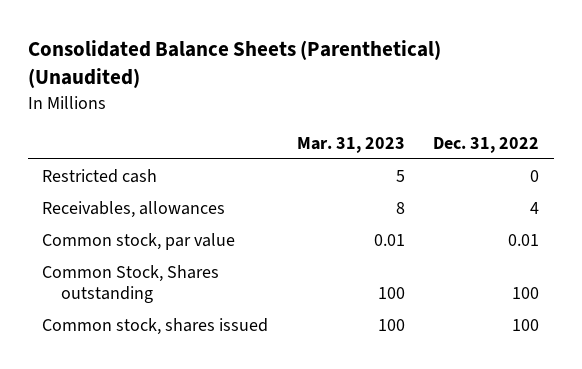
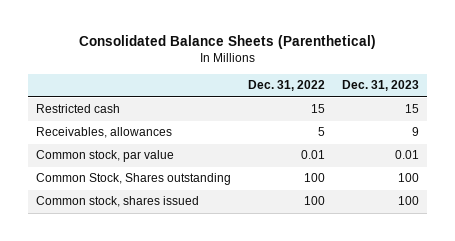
[28,40,442,89] Consolidated Balance Sheets (Parenthetical) (Unaudited) -> [78,35,376,50] Consolidated Balance Sheets (Parenthetical)
[296,136,405,153] Mar. 31, 2023 -> none
none -> [341,80,419,92] Dec. 31, 2023
[530,169,540,182] 0 -> [311,104,326,114] 15
[530,201,540,214] 4 -> [318,127,326,137] 5

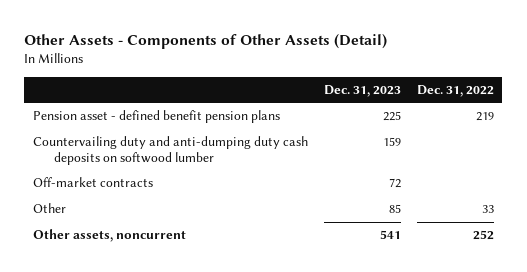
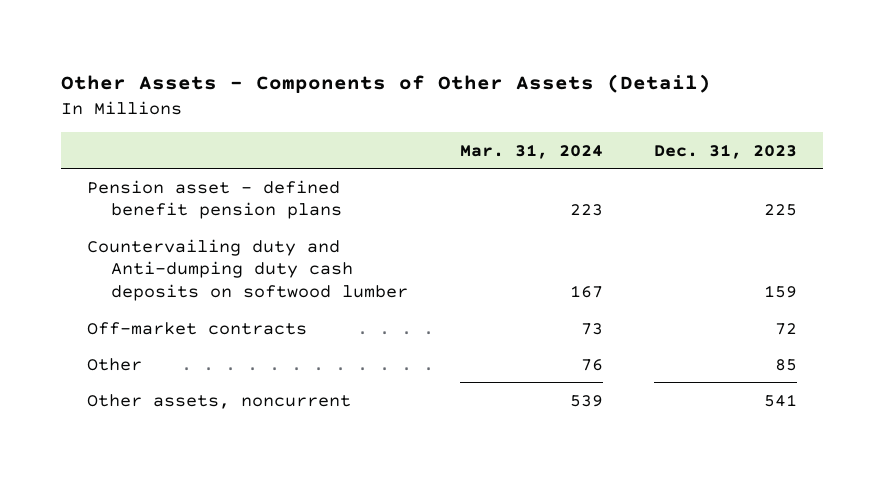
[417,84,495,97] Dec. 31, 2022 -> none
none -> [459,143,603,159] Mar. 31, 2024
[32,136,308,165] Countervailing duty and anti-dumping duty cash deposits on softwood lumber -> [86,238,409,302] Countervailing duty and Anti-dumping duty cash deposits on softwood lumber

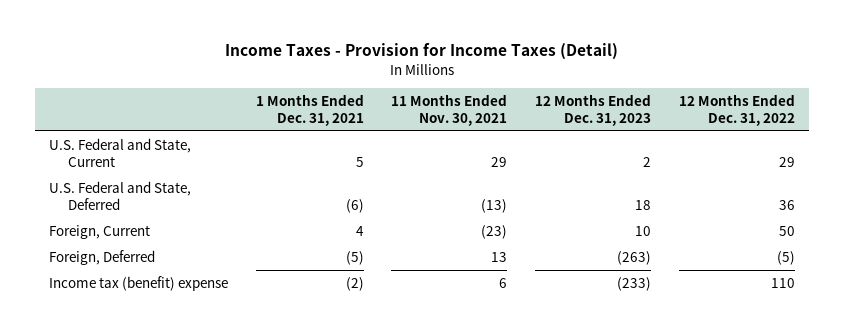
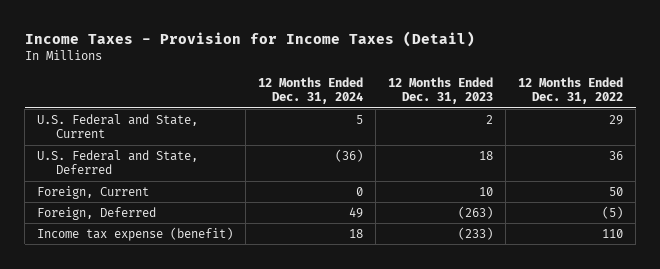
[255,94,364,126] 1 Months Ended Dec. 31, 2021 -> none
[391,94,508,126] 11 Months Ended Nov. 30, 2021 -> none
none -> [258,76,364,105] 12 Months Ended Dec. 31, 2024
[49,275,229,291] Income tax (benefit) expense -> [37,226,234,241] Income tax expense (benefit)

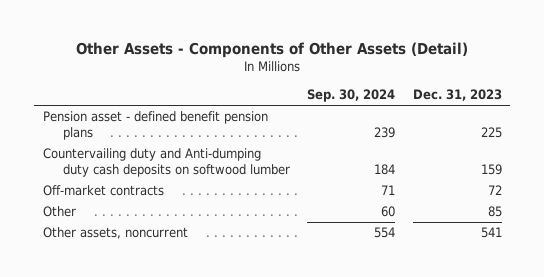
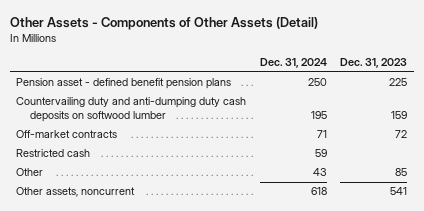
[307,89,396,103] Sep. 30, 2024 -> none
none -> [259,58,327,69] Dec. 31, 2024
[42,148,290,178] Countervailing duty and Anti-dumping duty cash deposits on softwood lumber -> [16,97,247,123] Countervailing duty and anti-dumping duty cash deposits on softwood lumber
none -> [16,149,91,158] Restricted cash

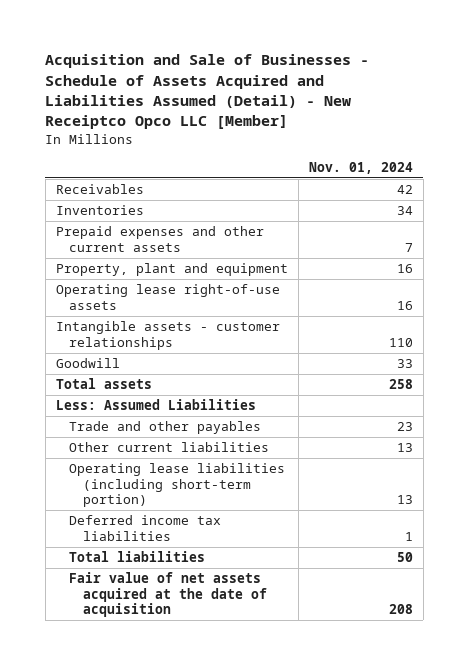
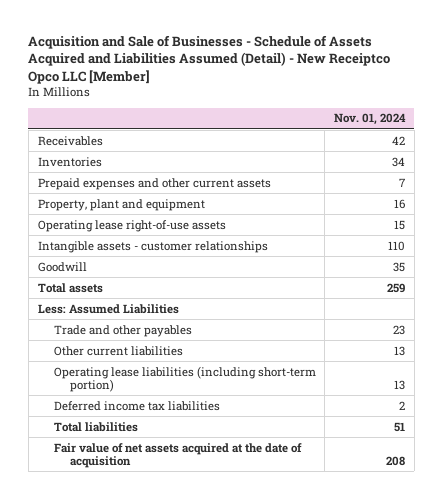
[396,300,413,310] 16 -> [394,219,406,230] 15
[396,359,413,369] 33 -> [393,261,406,272] 35
[388,379,413,390] 258 -> [387,282,406,293] 259
[404,531,413,541] 1 -> [399,400,406,410] 2
[396,552,413,563] 50 -> [394,421,406,432] 51

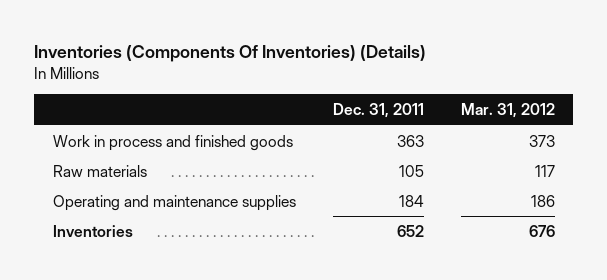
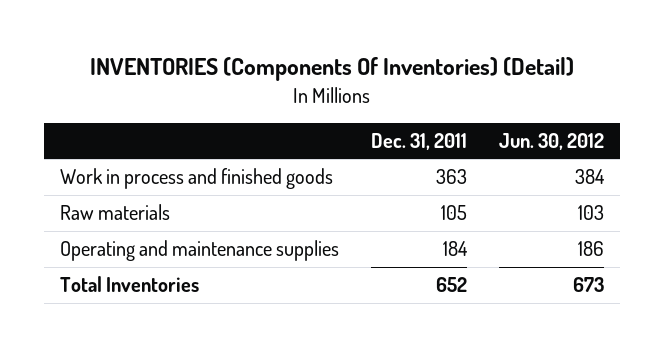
[34,45,427,63] Inventories (Components Of Inventories) (Details) -> [90,57,575,82] INVENTORIES (Components Of Inventories) (Detail)
[460,103,555,119] Mar. 31, 2012 -> none
none -> [499,133,605,151] Jun. 30, 2012
[52,224,133,237] Inventories -> [59,276,199,293] Total Inventories

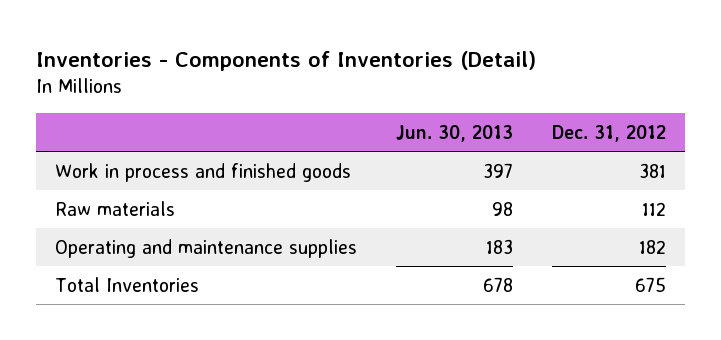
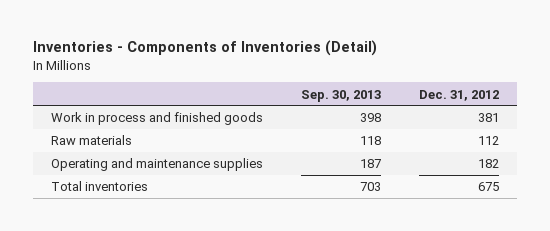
[396,124,514,142] Jun. 30, 2013 -> none
none -> [300,89,381,102] Sep. 30, 2013
[55,276,200,292] Total Inventories -> [51,181,149,192] Total inventories

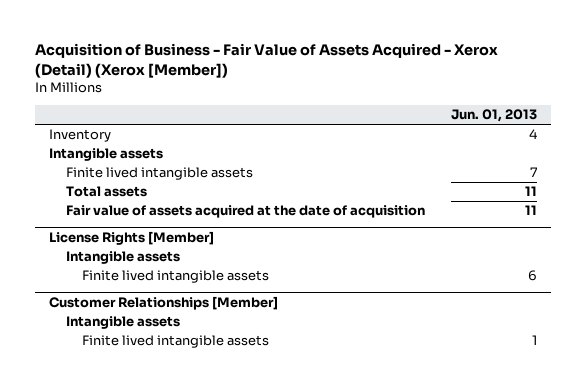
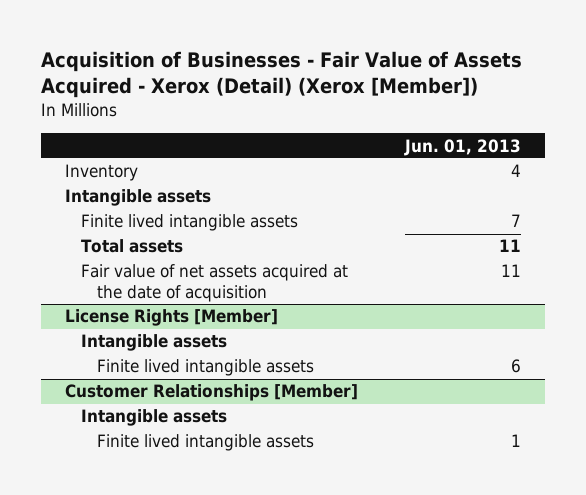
[35,43,499,79] Acquisition of Business - Fair Value of Assets Acquired - Xerox (Detail) (Xerox [Member]) -> [40,51,522,99] Acquisition of Businesses - Fair Value of Assets Acquired - Xerox (Detail) (Xerox [Member])
[65,205,425,219] Fair value of assets acquired at the date of acquisition -> [80,264,348,302] Fair value of net assets acquired at the date of acquisition

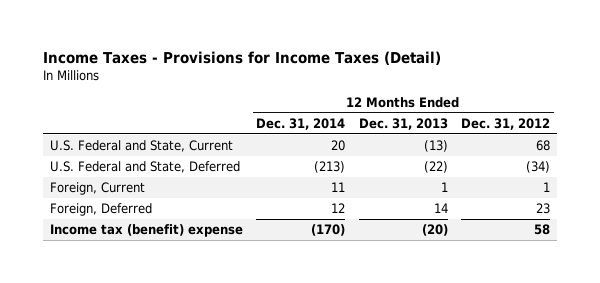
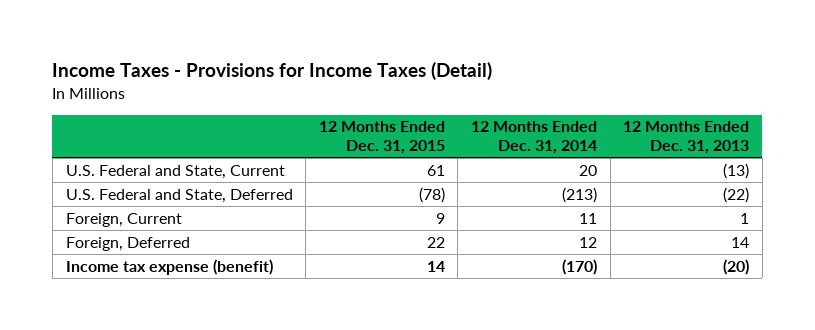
[461,117,551,130] Dec. 31, 2012 -> none
none -> [318,121,445,154] 12 Months Ended Dec. 31, 2015
[50,223,244,237] Income tax (benefit) expense -> [65,258,273,275] Income tax expense (benefit)

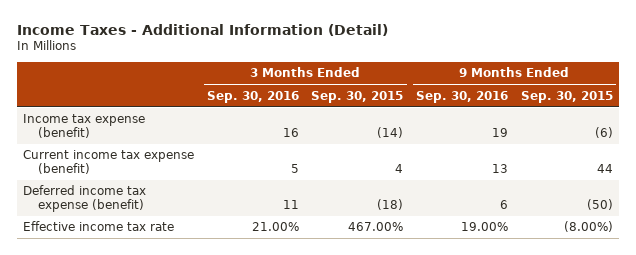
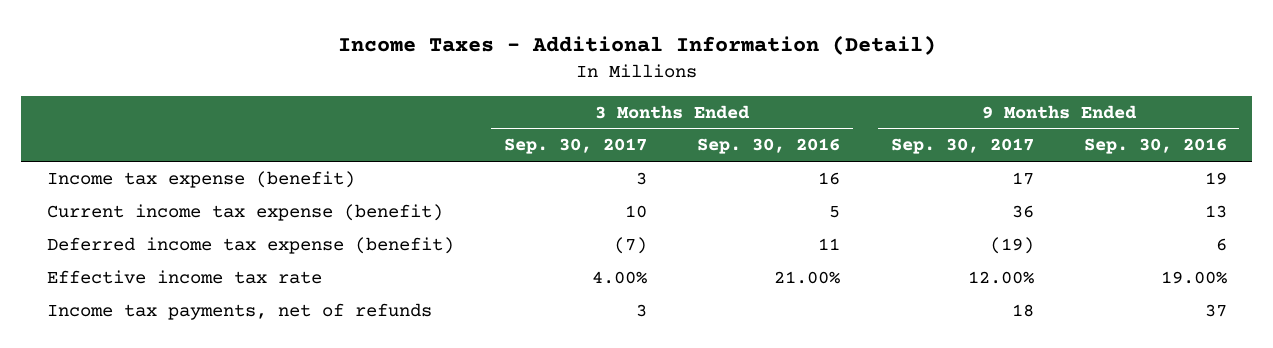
[311,90,404,103] Sep. 30, 2015 -> none
[520,90,613,103] Sep. 30, 2015 -> none
none -> [503,138,647,155] Sep. 30, 2017
none -> [890,138,1034,155] Sep. 30, 2017
none -> [46,302,432,320] Income tax payments, net of refunds

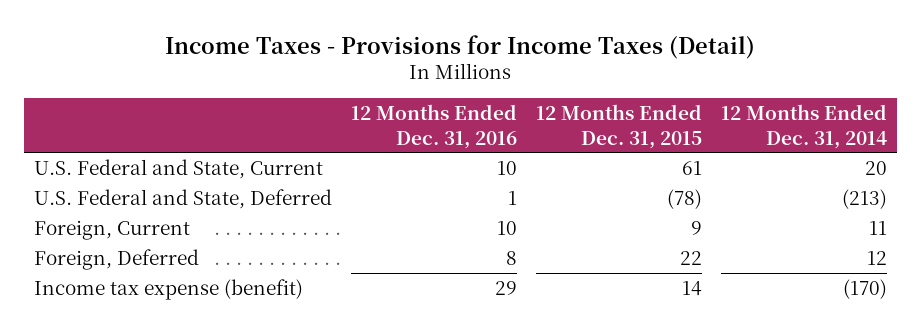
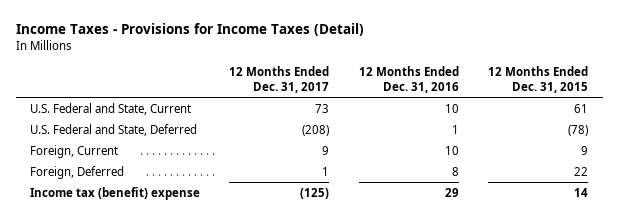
[721,104,888,149] 12 Months Ended Dec. 31, 2014 -> none
none -> [229,66,330,93] 12 Months Ended Dec. 31, 2017
[33,278,303,300] Income tax expense (benefit) -> [30,186,201,200] Income tax (benefit) expense

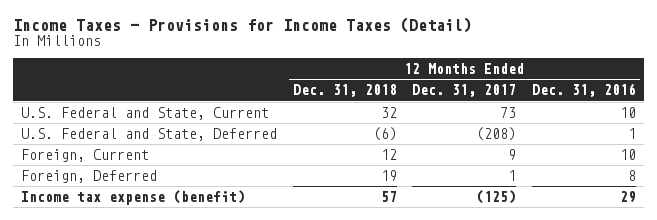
[487,66,588,93] 12 Months Ended Dec. 31, 2015 -> none
none -> [292,84,397,98] Dec. 31, 2018
[30,186,201,200] Income tax (benefit) expense -> [20,189,245,205] Income tax expense (benefit)

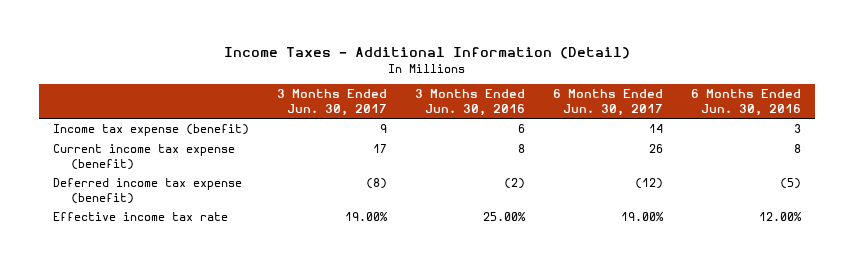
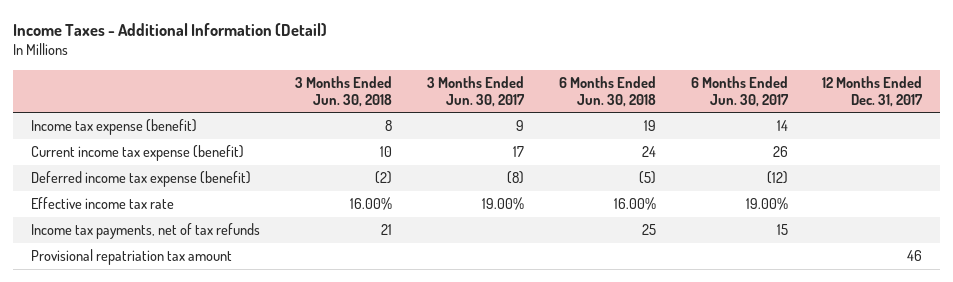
[415,89,526,116] 3 Months Ended Jun. 30, 2016 -> none
[691,89,802,116] 6 Months Ended Jun. 30, 2016 -> none
none -> [294,75,392,107] 3 Months Ended Jun. 30, 2018
none -> [558,75,656,107] 6 Months Ended Jun. 30, 2018
none -> [822,75,924,107] 12 Months Ended Dec. 31, 2017
none -> [30,223,260,240] Income tax payments, net of tax refunds
none -> [30,249,232,266] Provisional repatriation tax amount

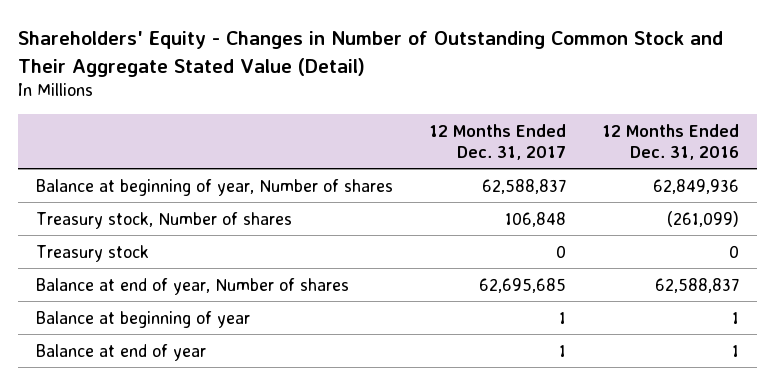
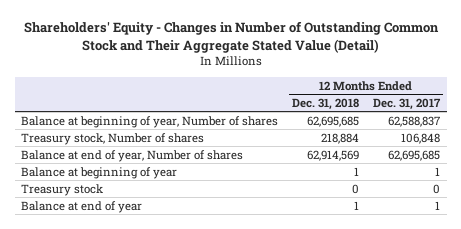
[602,123,740,160] 12 Months Ended Dec. 31, 2016 -> none
none -> [292,97,360,110] Dec. 31, 2018
[35,244,149,262] Treasury stock -> [21,183,104,196] Treasury stock

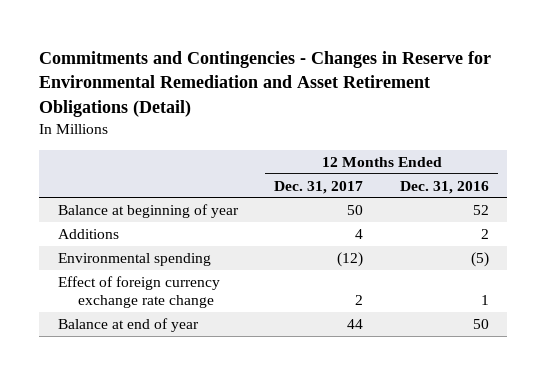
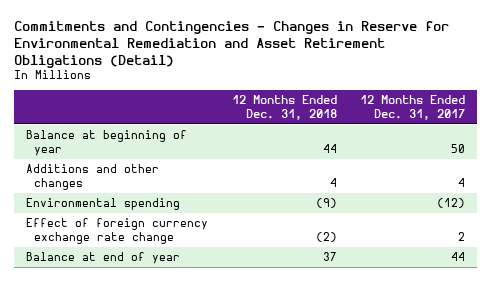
[399,180,489,194] Dec. 31, 2016 -> none
none -> [231,94,337,120] 12 Months Ended Dec. 31, 2018
[57,229,119,240] Additions -> none
none -> [26,164,160,190] Additions and other changes

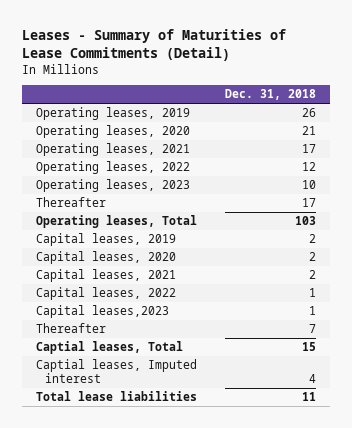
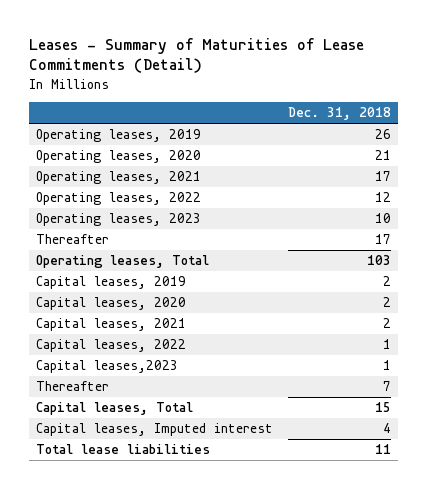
[35,341,183,355] Captial leases, Total -> [36,402,194,416] Capital leases, Total
[35,359,197,383] Captial leases, Imputed interest -> [36,423,274,437] Capital leases, Imputed interest

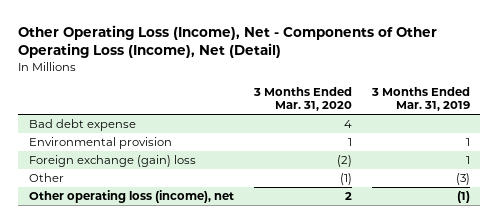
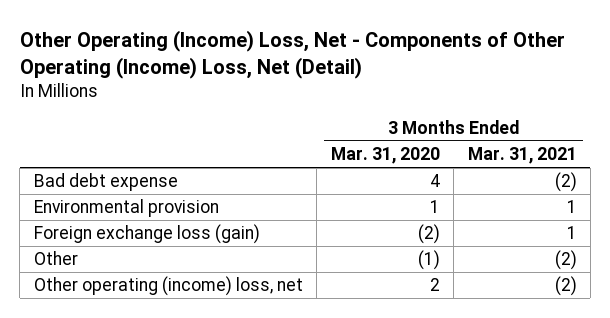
[18,24,438,58] Other Operating Loss (Income), Net - Components of Other Operating Loss (Income), Net (Detail) -> [19,29,565,79] Other Operating (Income) Loss, Net - Components of Other Operating (Income) Loss, Net (Detail)
[371,86,471,112] 3 Months Ended Mar. 31, 2019 -> none
none -> [467,147,577,165] Mar. 31, 2021
[28,155,196,168] Foreign exchange (gain) loss -> [33,224,260,245] Foreign exchange loss (gain)
[28,190,234,204] Other operating loss (income), net -> [33,276,303,297] Other operating (income) loss, net

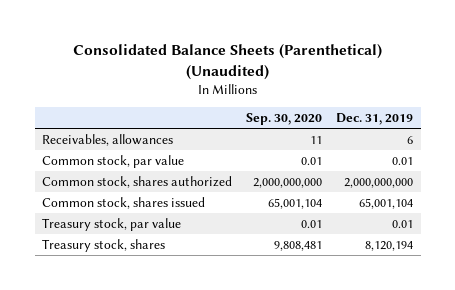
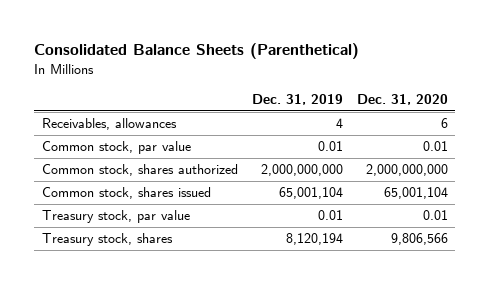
[72,44,382,81] Consolidated Balance Sheets (Parenthetical) (Unaudited) -> [34,43,360,60] Consolidated Balance Sheets (Parenthetical)
[246,113,323,126] Sep. 30, 2020 -> none
none -> [357,93,449,105] Dec. 31, 2020
[407,135,414,144] 6 -> [335,118,343,129] 4

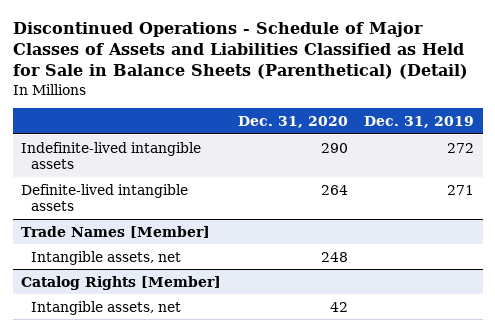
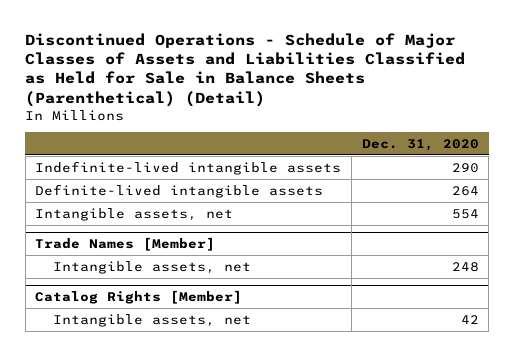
[364,115,475,128] Dec. 31, 2019 -> none
none -> [35,207,234,221] Intangible assets, net

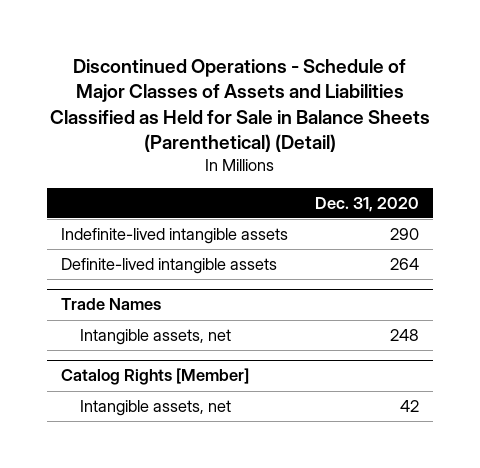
[35,207,234,221] Intangible assets, net -> none
[35,237,216,252] Trade Names [Member] -> [60,298,161,311] Trade Names

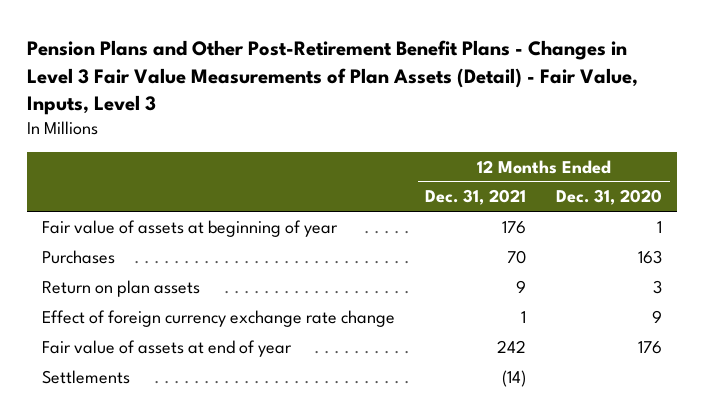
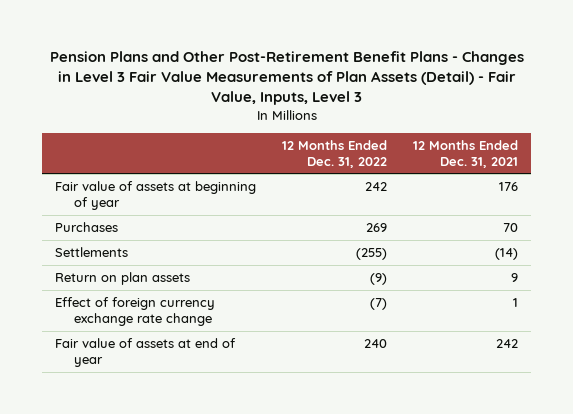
[556,189,663,206] Dec. 31, 2020 -> none
none -> [282,139,388,168] 12 Months Ended Dec. 31, 2022
[42,369,131,384] Settlements -> [55,246,129,257] Settlements

